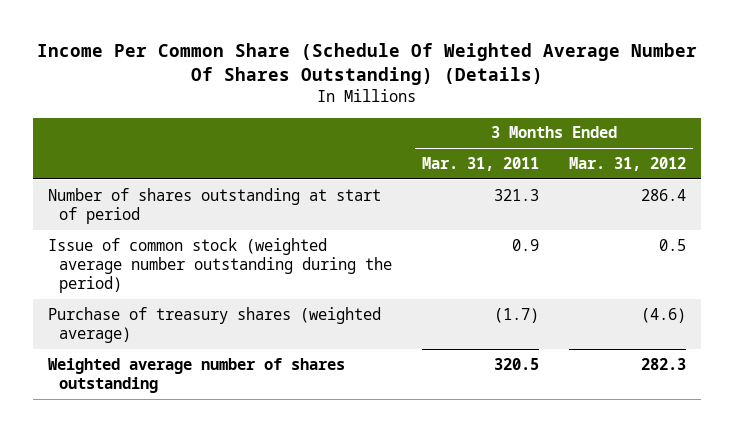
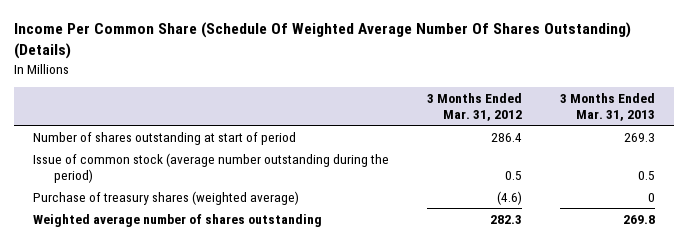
[422,157,540,172] Mar. 31, 2011 -> none
none -> [559,92,655,122] 3 Months Ended Mar. 31, 2013
[48,237,393,294] Issue of common stock (weighted average number outstanding during the period) -> [32,152,389,184] Issue of common stock (average number outstanding during the period)

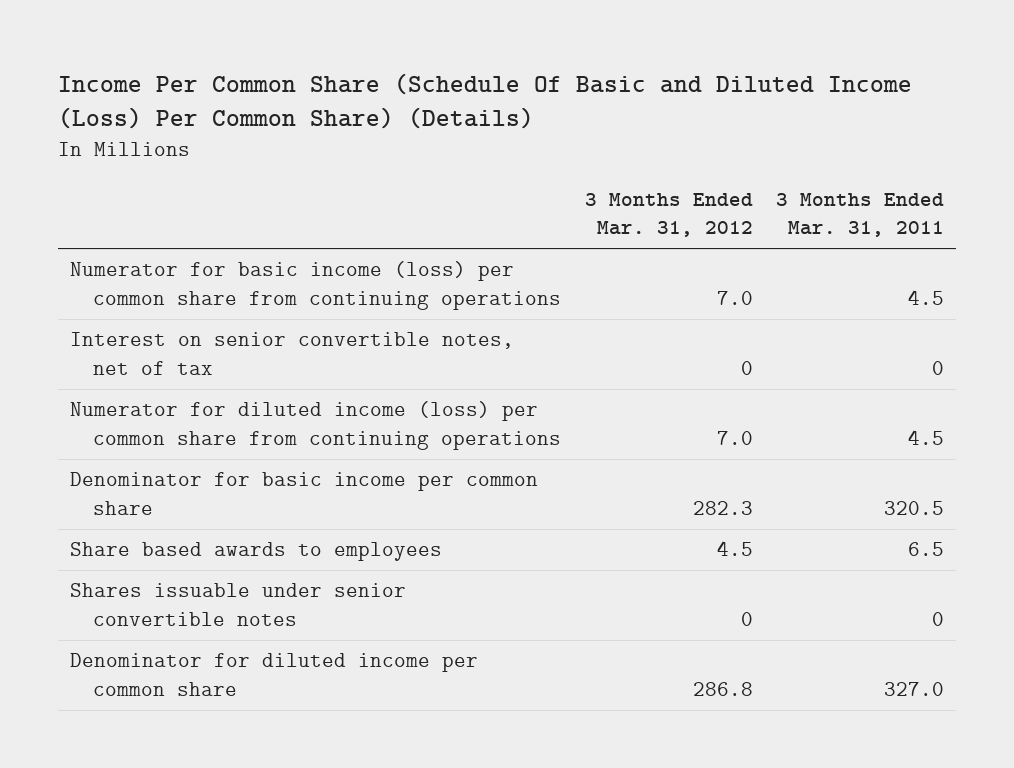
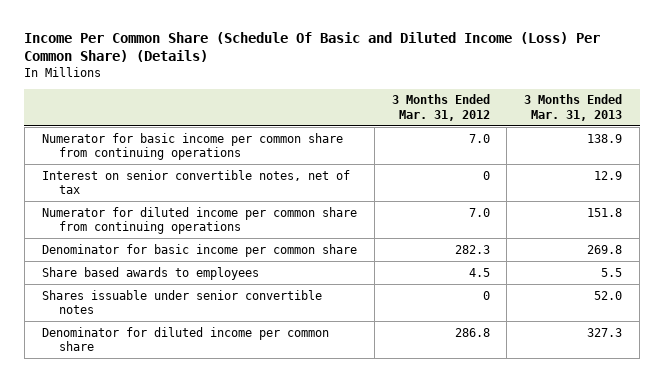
[776,192,945,238] 3 Months Ended Mar. 31, 2011 -> none
none -> [524,94,623,121] 3 Months Ended Mar. 31, 2013
[69,261,562,310] Numerator for basic income (loss) per common share from continuing operations -> [41,132,343,161] Numerator for basic income per common share from continuing operations
[69,401,562,450] Numerator for diluted income (loss) per common share from continuing operations -> [41,206,357,235] Numerator for diluted income per common share from continuing operations

